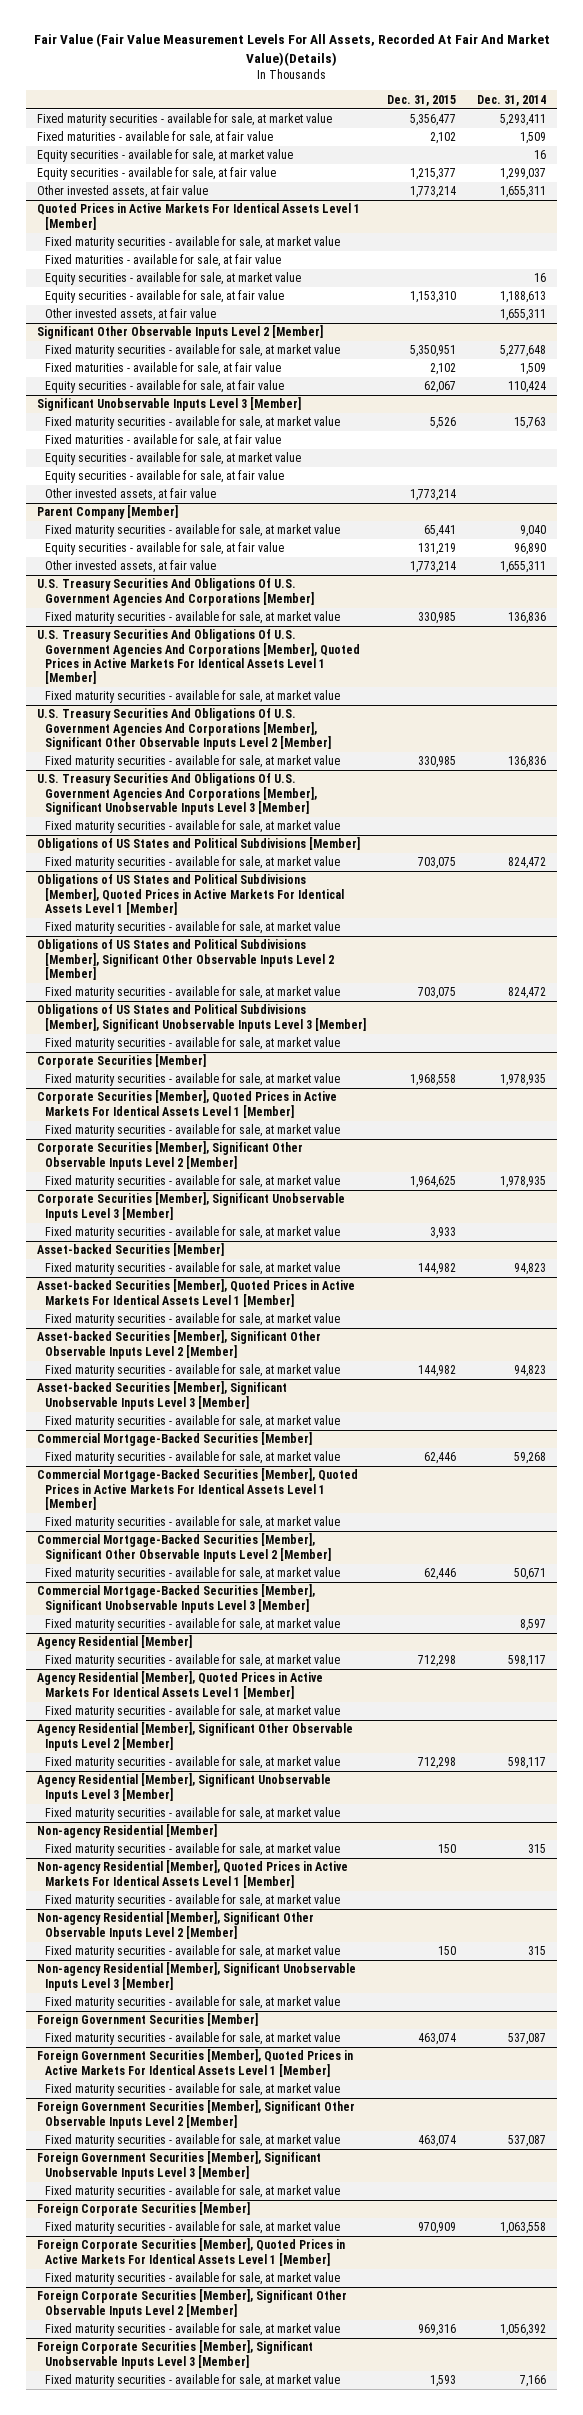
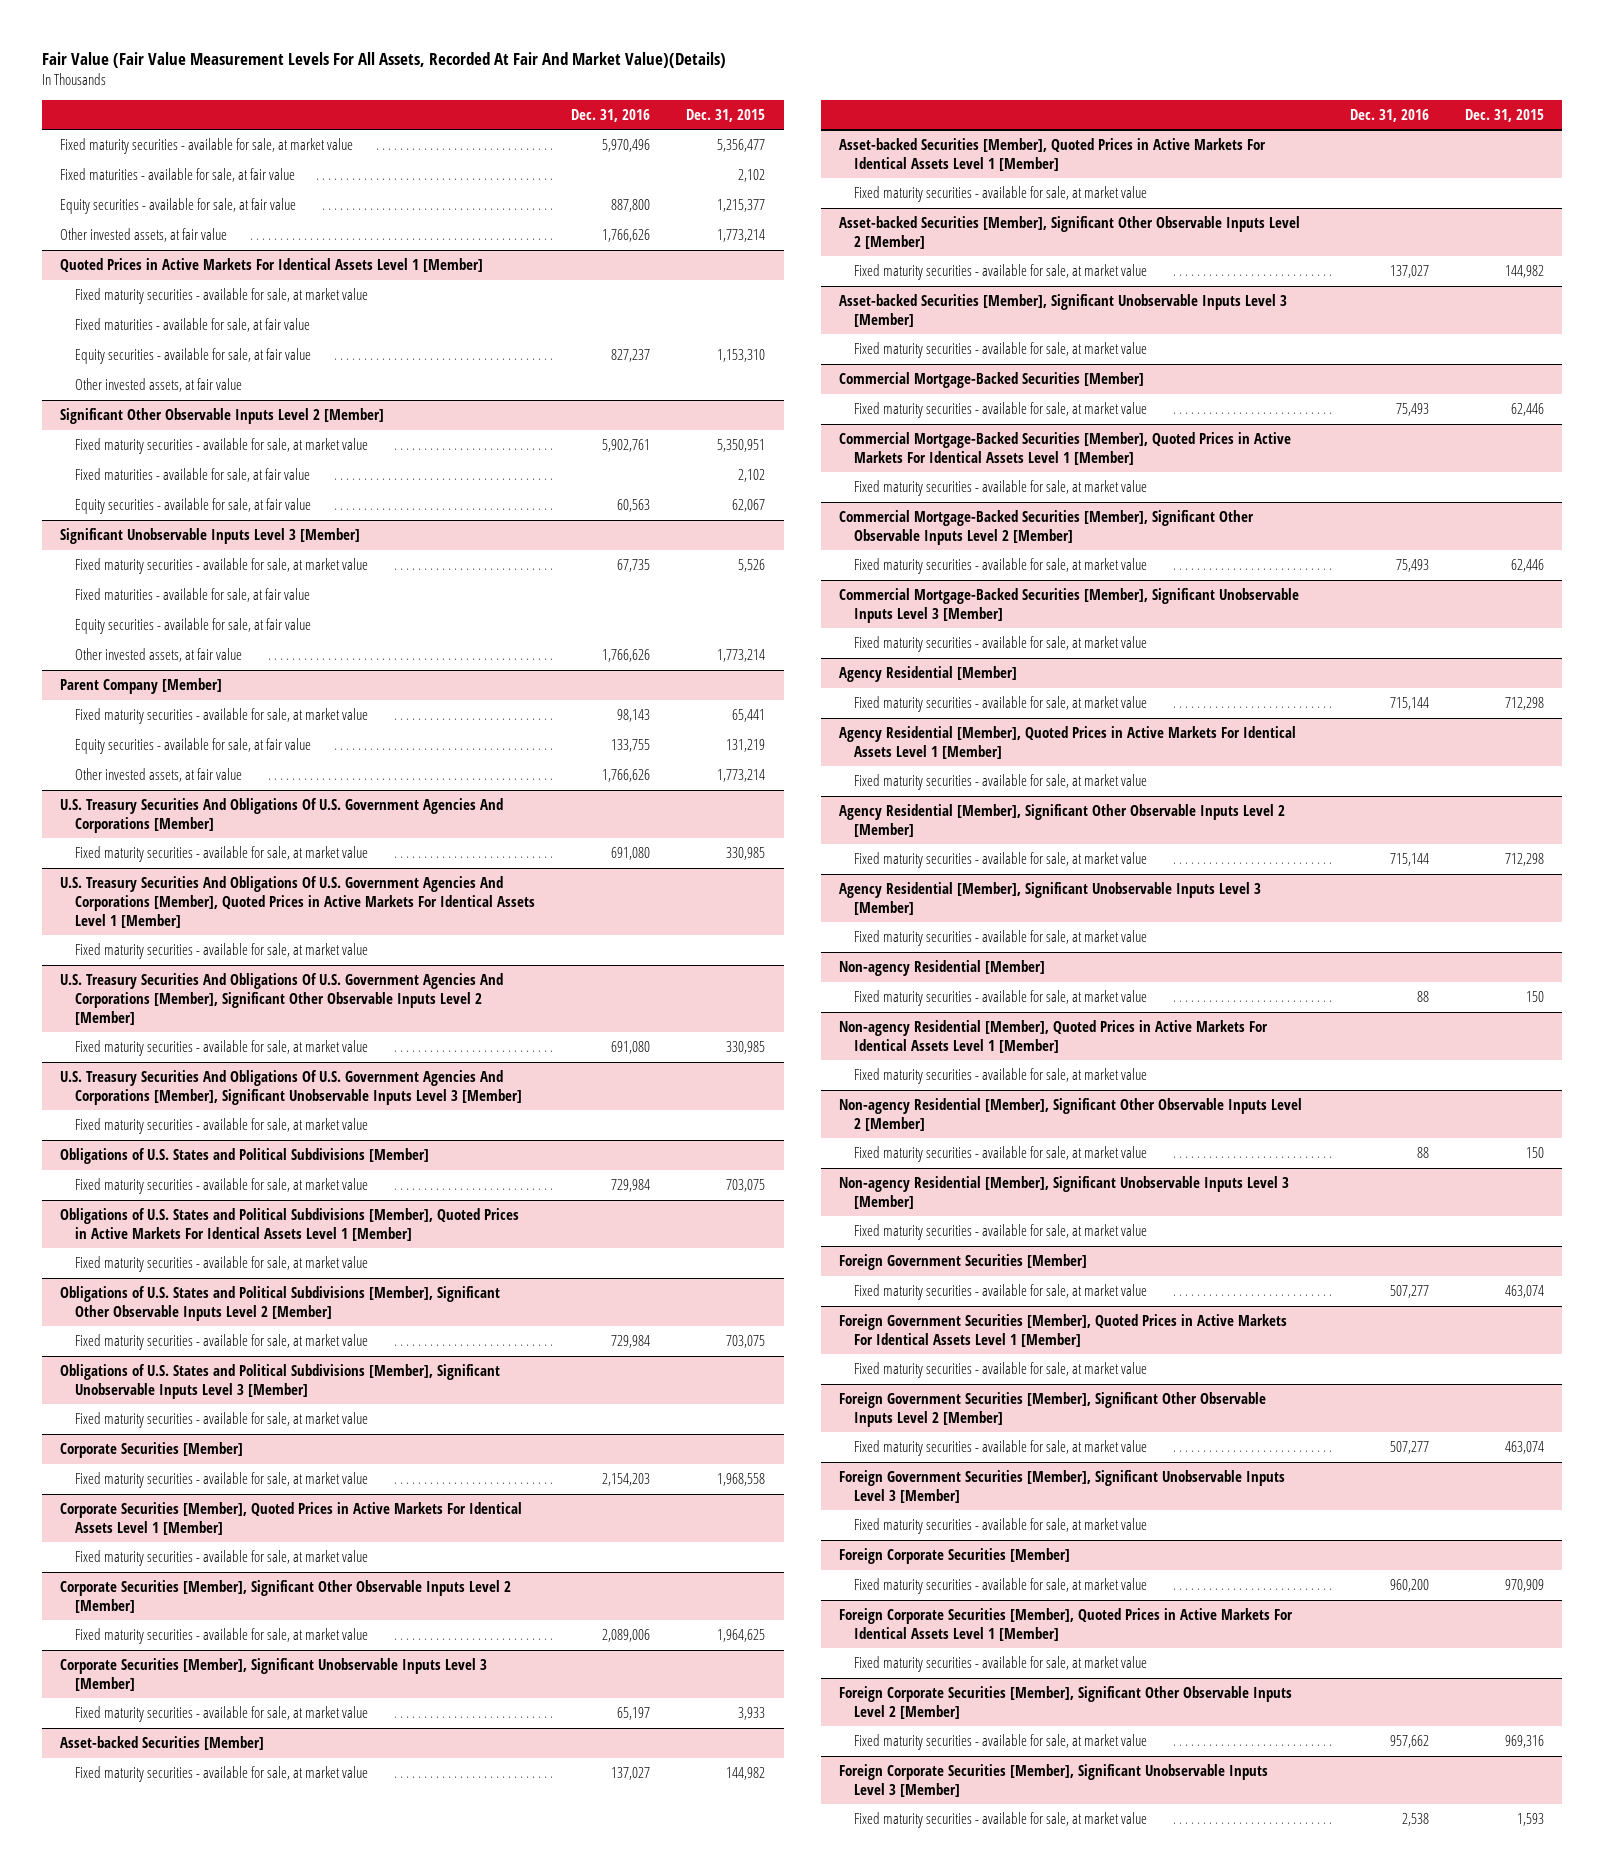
[477,94,547,106] Dec. 31, 2014 -> none
none -> [571,108,651,122] Dec. 31, 2016
[36,149,293,163] Equity securities - available for sale, at market value -> none
[44,272,301,286] Equity securities - available for sale, at market value -> none
[44,452,301,466] Equity securities - available for sale, at market value -> none
[36,837,360,852] Obligations of US States and Political Subdivisions [Member] -> [59,1148,429,1165] Obligations of U.S. States and Political Subdivisions [Member]
[36,874,344,916] Obligations of US States and Political Subdivisions [Member], Quoted Prices in Active Markets For Identical Assets Level 1 [Member] -> [59,1208,519,1241] Obligations of U.S. States and Political Subdivisions [Member], Quoted Prices in Active Markets For Identical Assets Level 1 [Member]
[36,939,334,981] Obligations of US States and Political Subdivisions [Member], Significant Other Observable Inputs Level 2 [Member] -> [59,1286,500,1321] Obligations of U.S. States and Political Subdivisions [Member], Significant Other Observable Inputs Level 2 [Member]
[36,1004,366,1032] Obligations of US States and Political Subdivisions [Member], Significant Unobservable Inputs Level 3 [Member] -> [59,1364,500,1399] Obligations of U.S. States and Political Subdivisions [Member], Significant Unobservable Inputs Level 3 [Member]

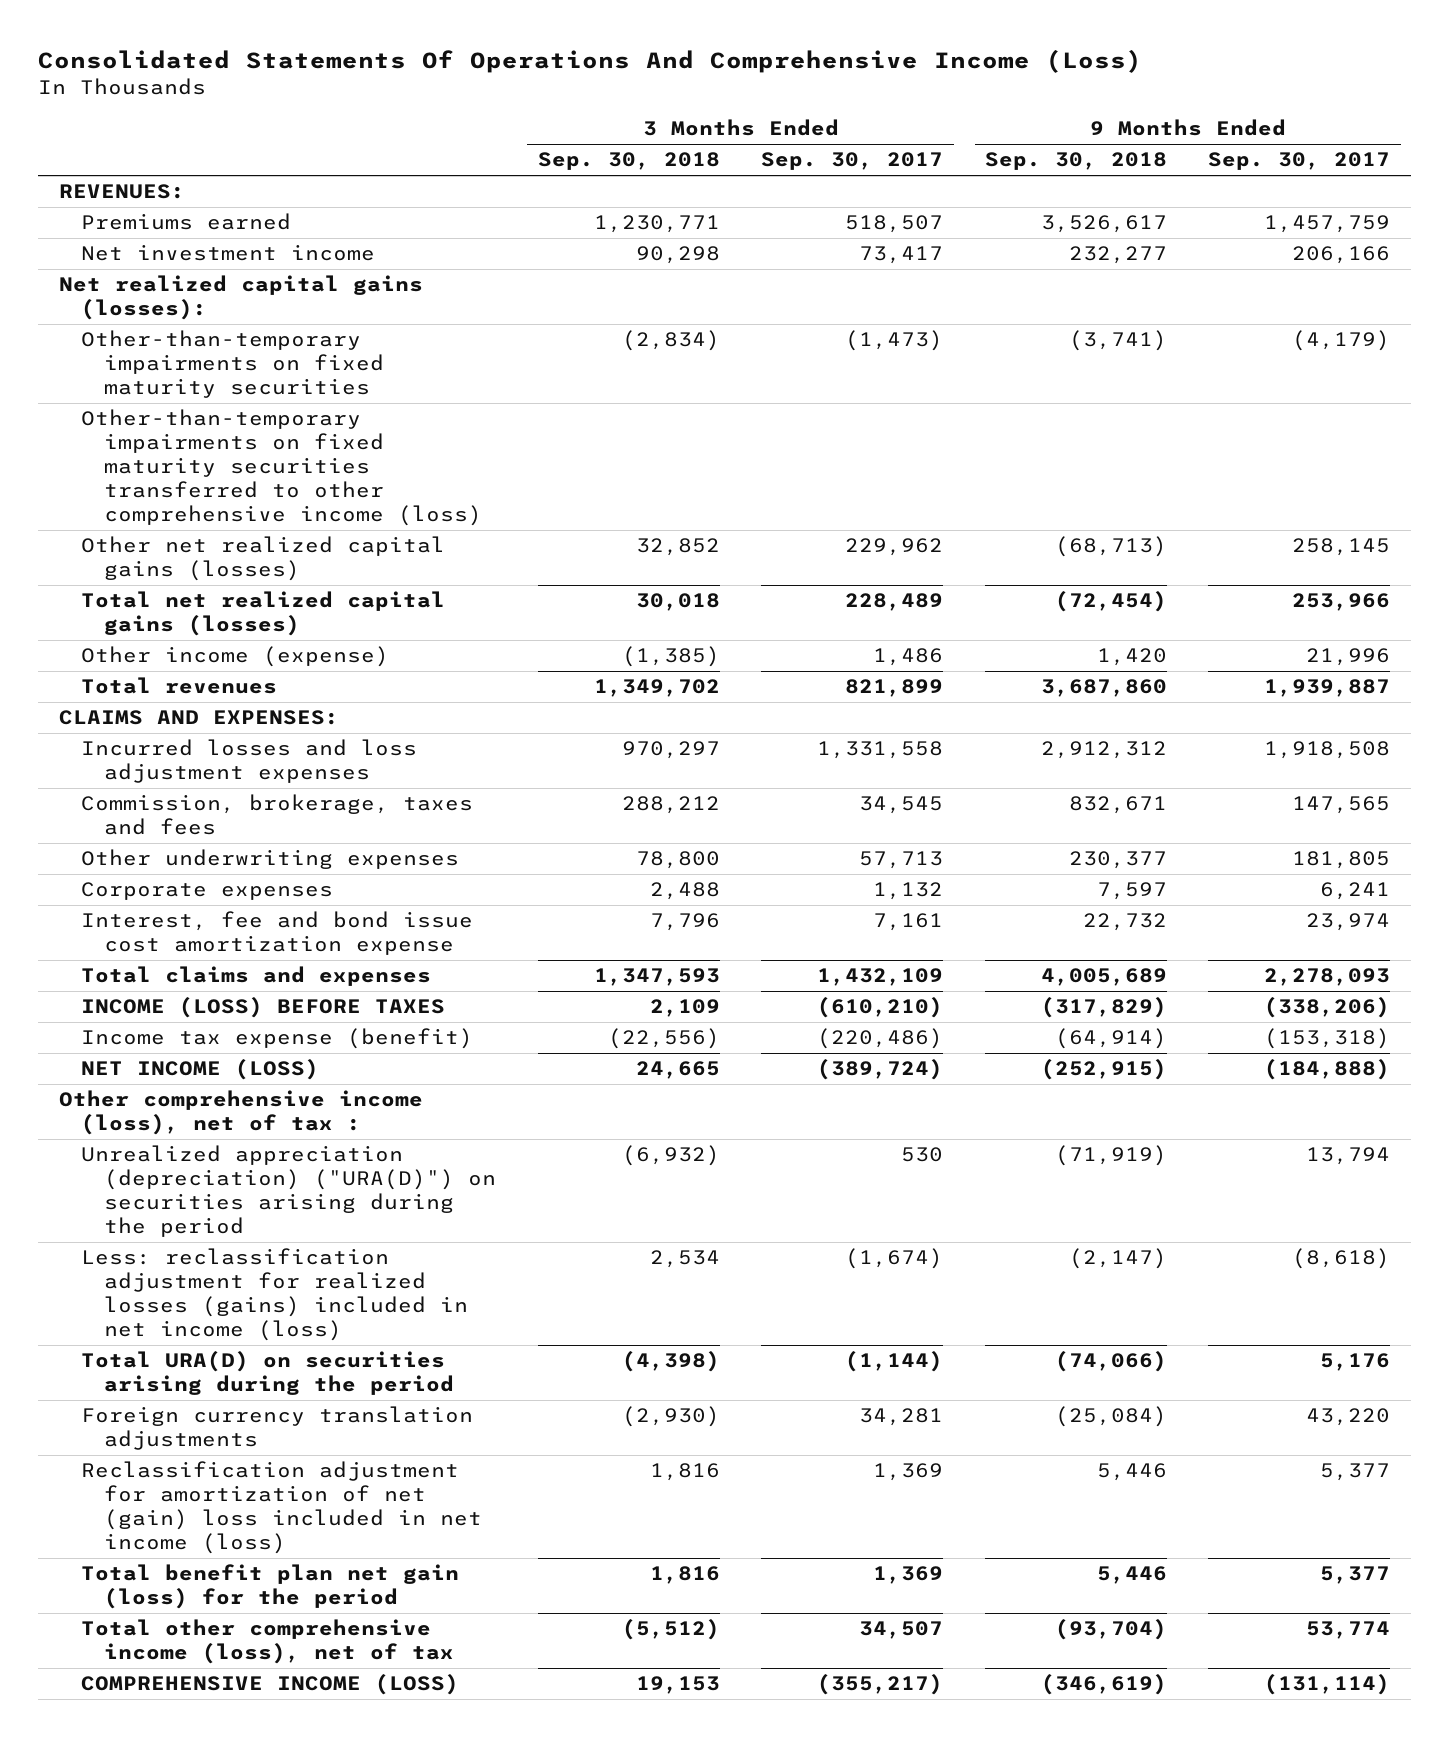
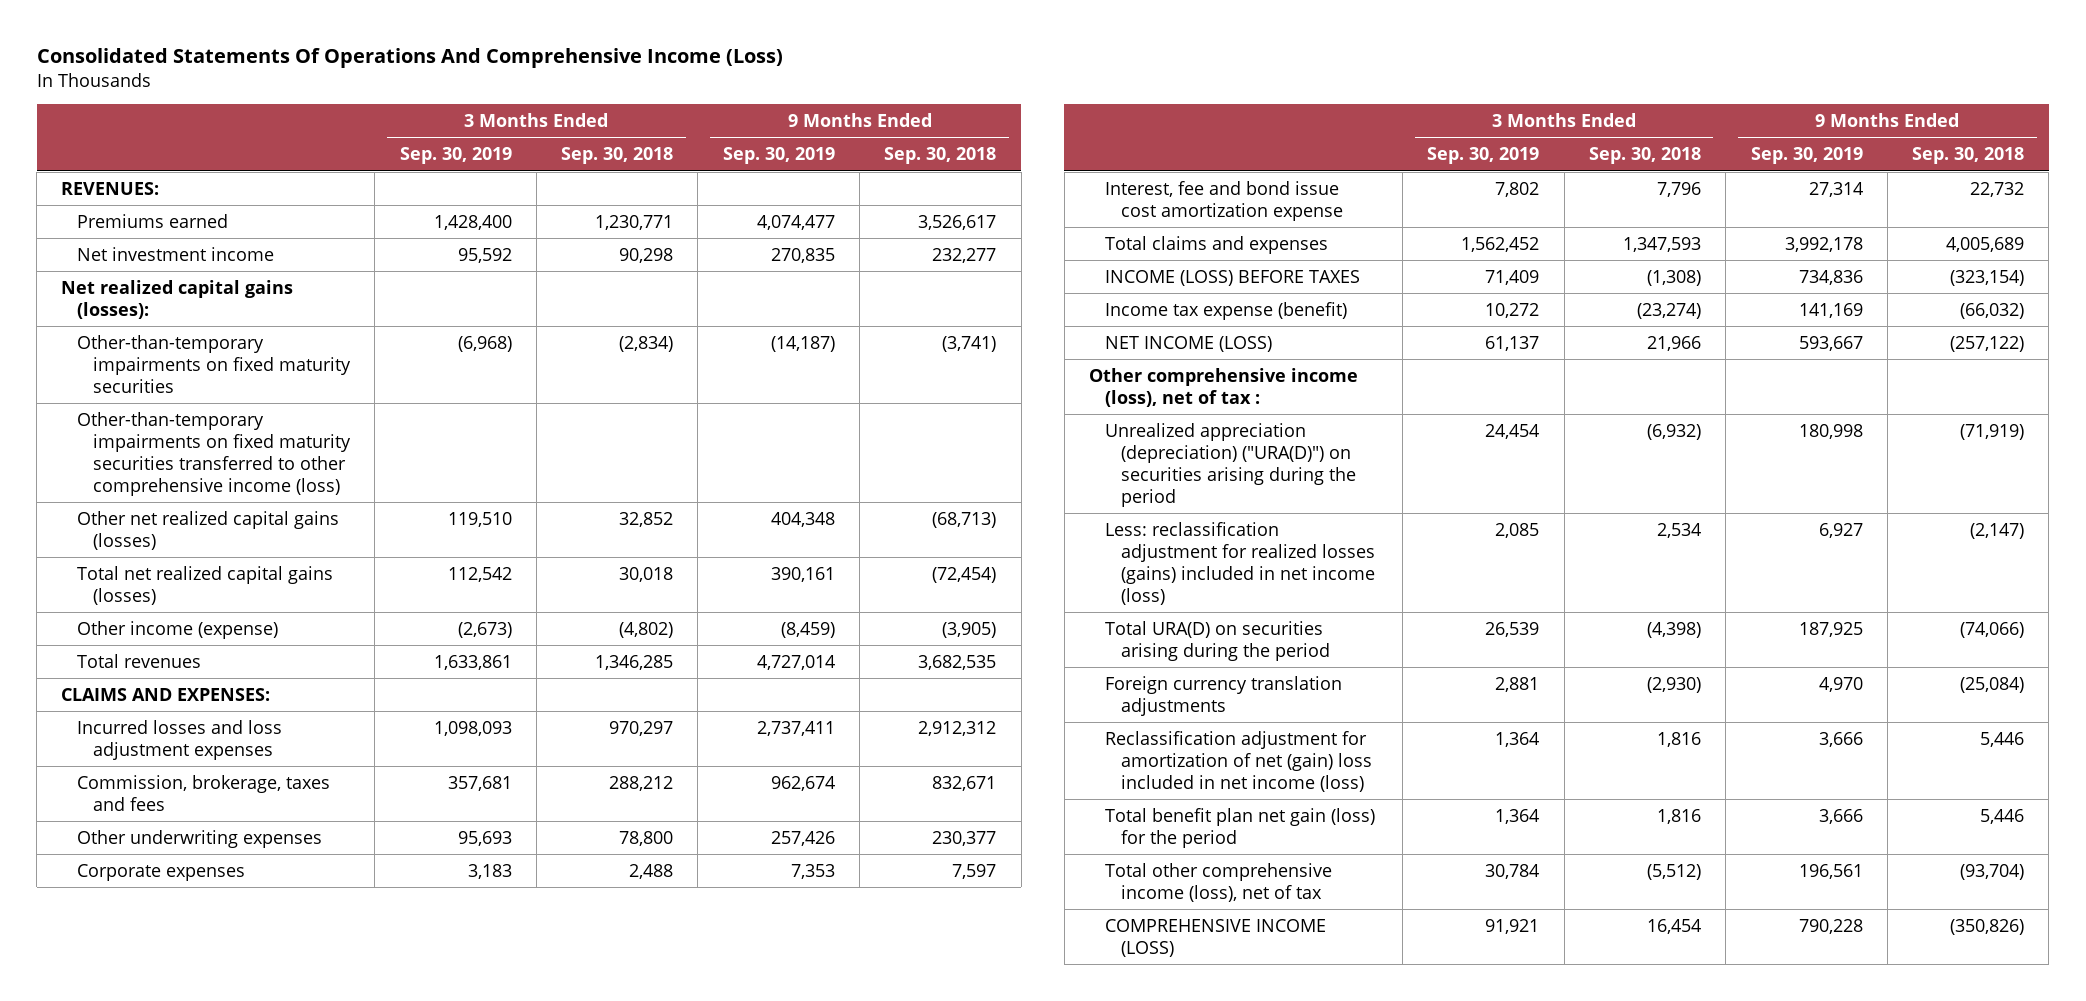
[761,152,944,171] Sep. 30, 2017 -> none
[1208,152,1391,171] Sep. 30, 2017 -> none
none -> [399,147,512,165] Sep. 30, 2019
none -> [722,147,835,165] Sep. 30, 2019
[621,646,720,668] (1,385) -> [619,621,674,638] (4,802)
[1096,648,1167,667] 1,420 -> [942,621,997,638] (3,905)
[593,679,720,698] 1,349,702 -> [595,654,674,670] 1,346,285
[1040,679,1167,698] 3,687,860 -> [918,654,997,670] 3,682,535
[649,999,720,1018] 2,109 -> [1646,269,1701,286] (1,308)
[1040,997,1167,1019] (317,829) -> [1950,269,2025,286] (323,154)
[607,1028,720,1050] (22,556) -> [1636,302,1701,319] (23,274)
[1054,1028,1167,1050] (64,914) -> [1960,302,2025,319] (66,032)
[635,1061,720,1080] 24,665 -> [1646,335,1701,351] 21,966
[1040,1059,1167,1081] (252,915) -> [1950,335,2025,352] (257,122)
[635,1676,720,1695] 19,153 -> [1646,918,1701,934] 16,454
[1040,1674,1167,1696] (346,619) -> [1950,918,2025,935] (350,826)

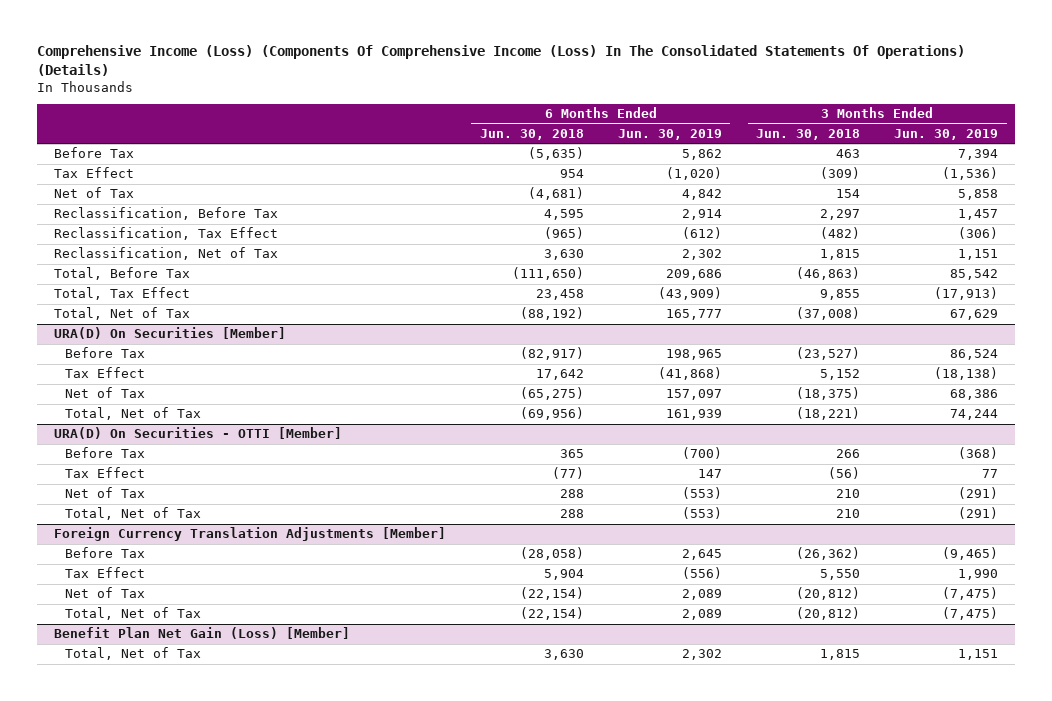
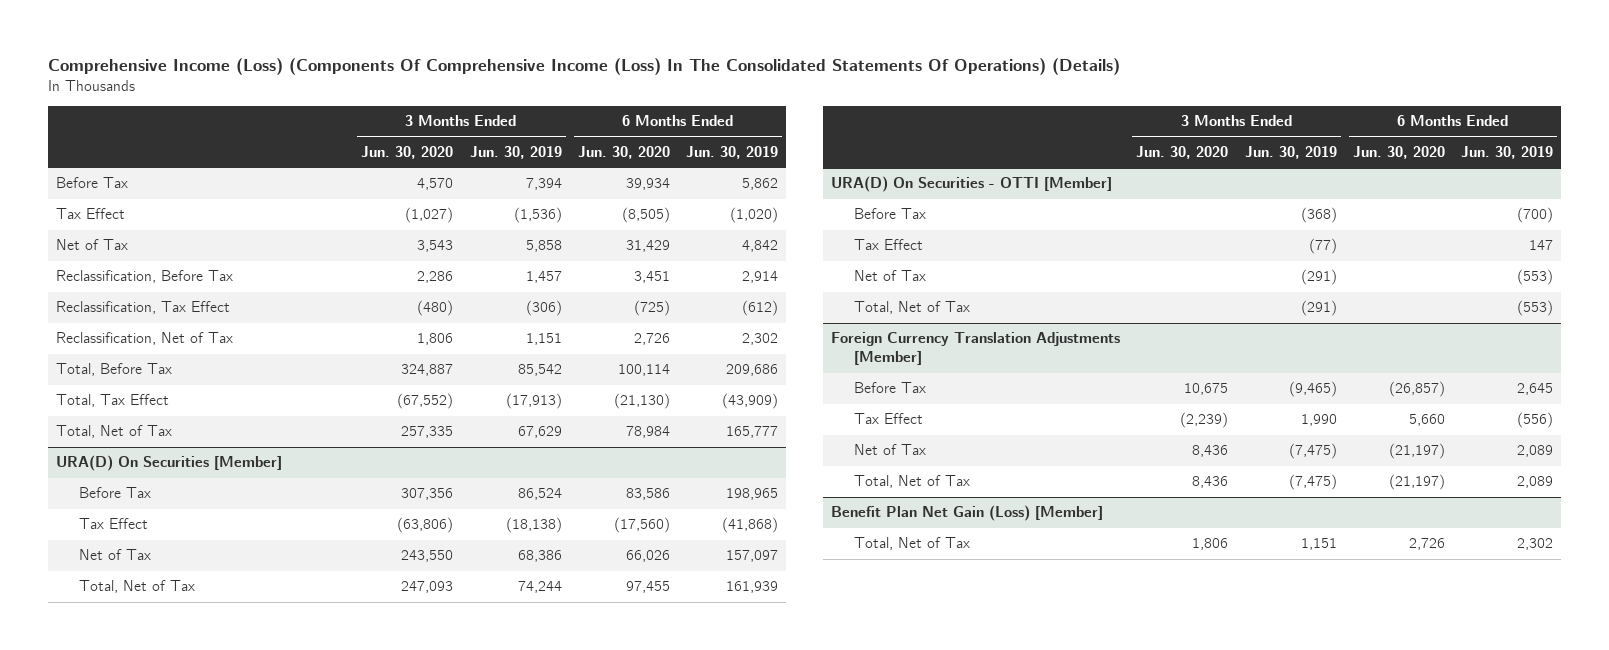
[479,128,584,140] Jun. 30, 2018 -> none
[756,128,861,140] Jun. 30, 2018 -> none
none -> [361,145,454,159] Jun. 30, 2020
none -> [577,145,670,159] Jun. 30, 2020
[982,469,999,479] 77 -> [1308,238,1337,255] (77)

